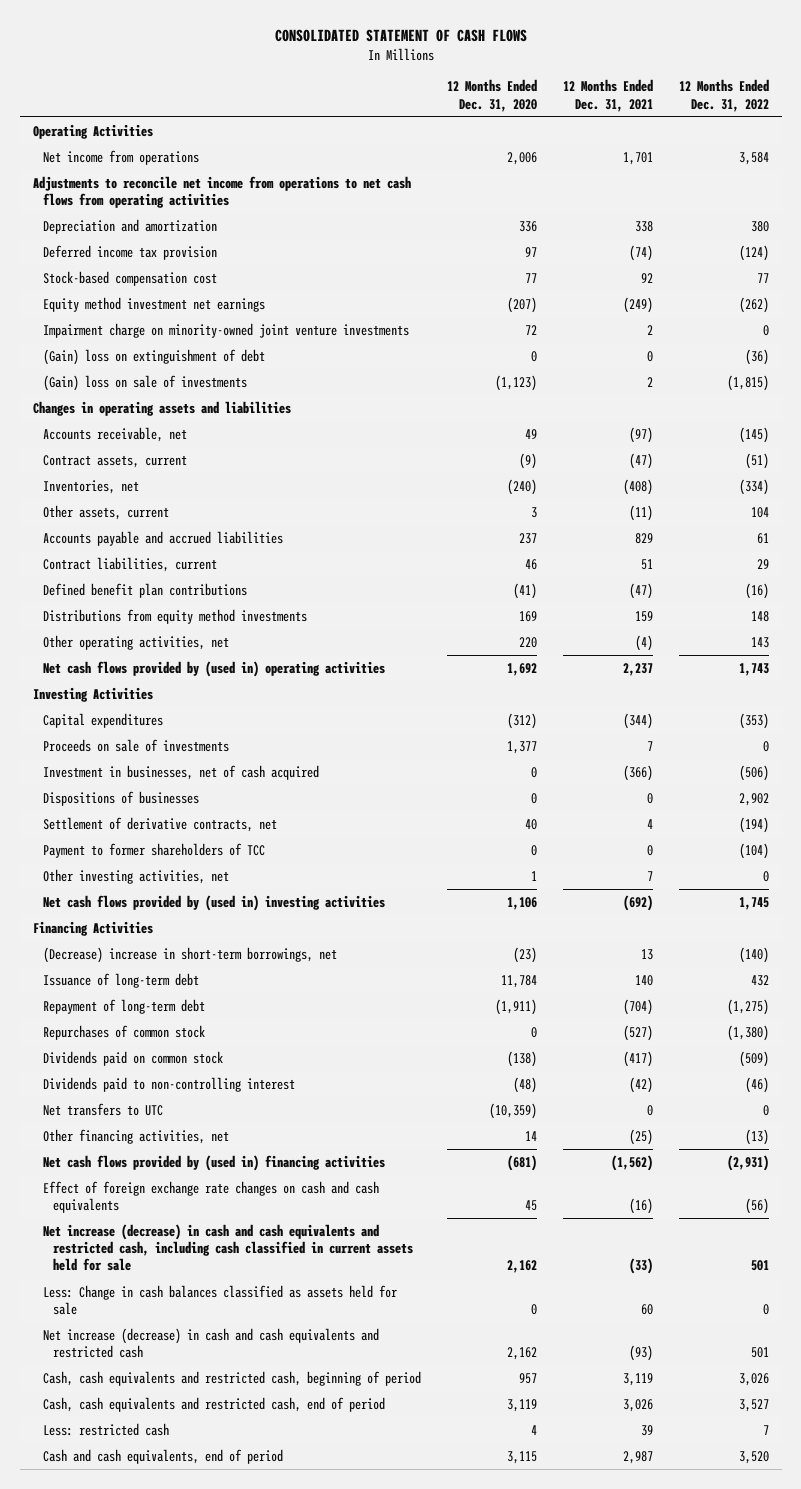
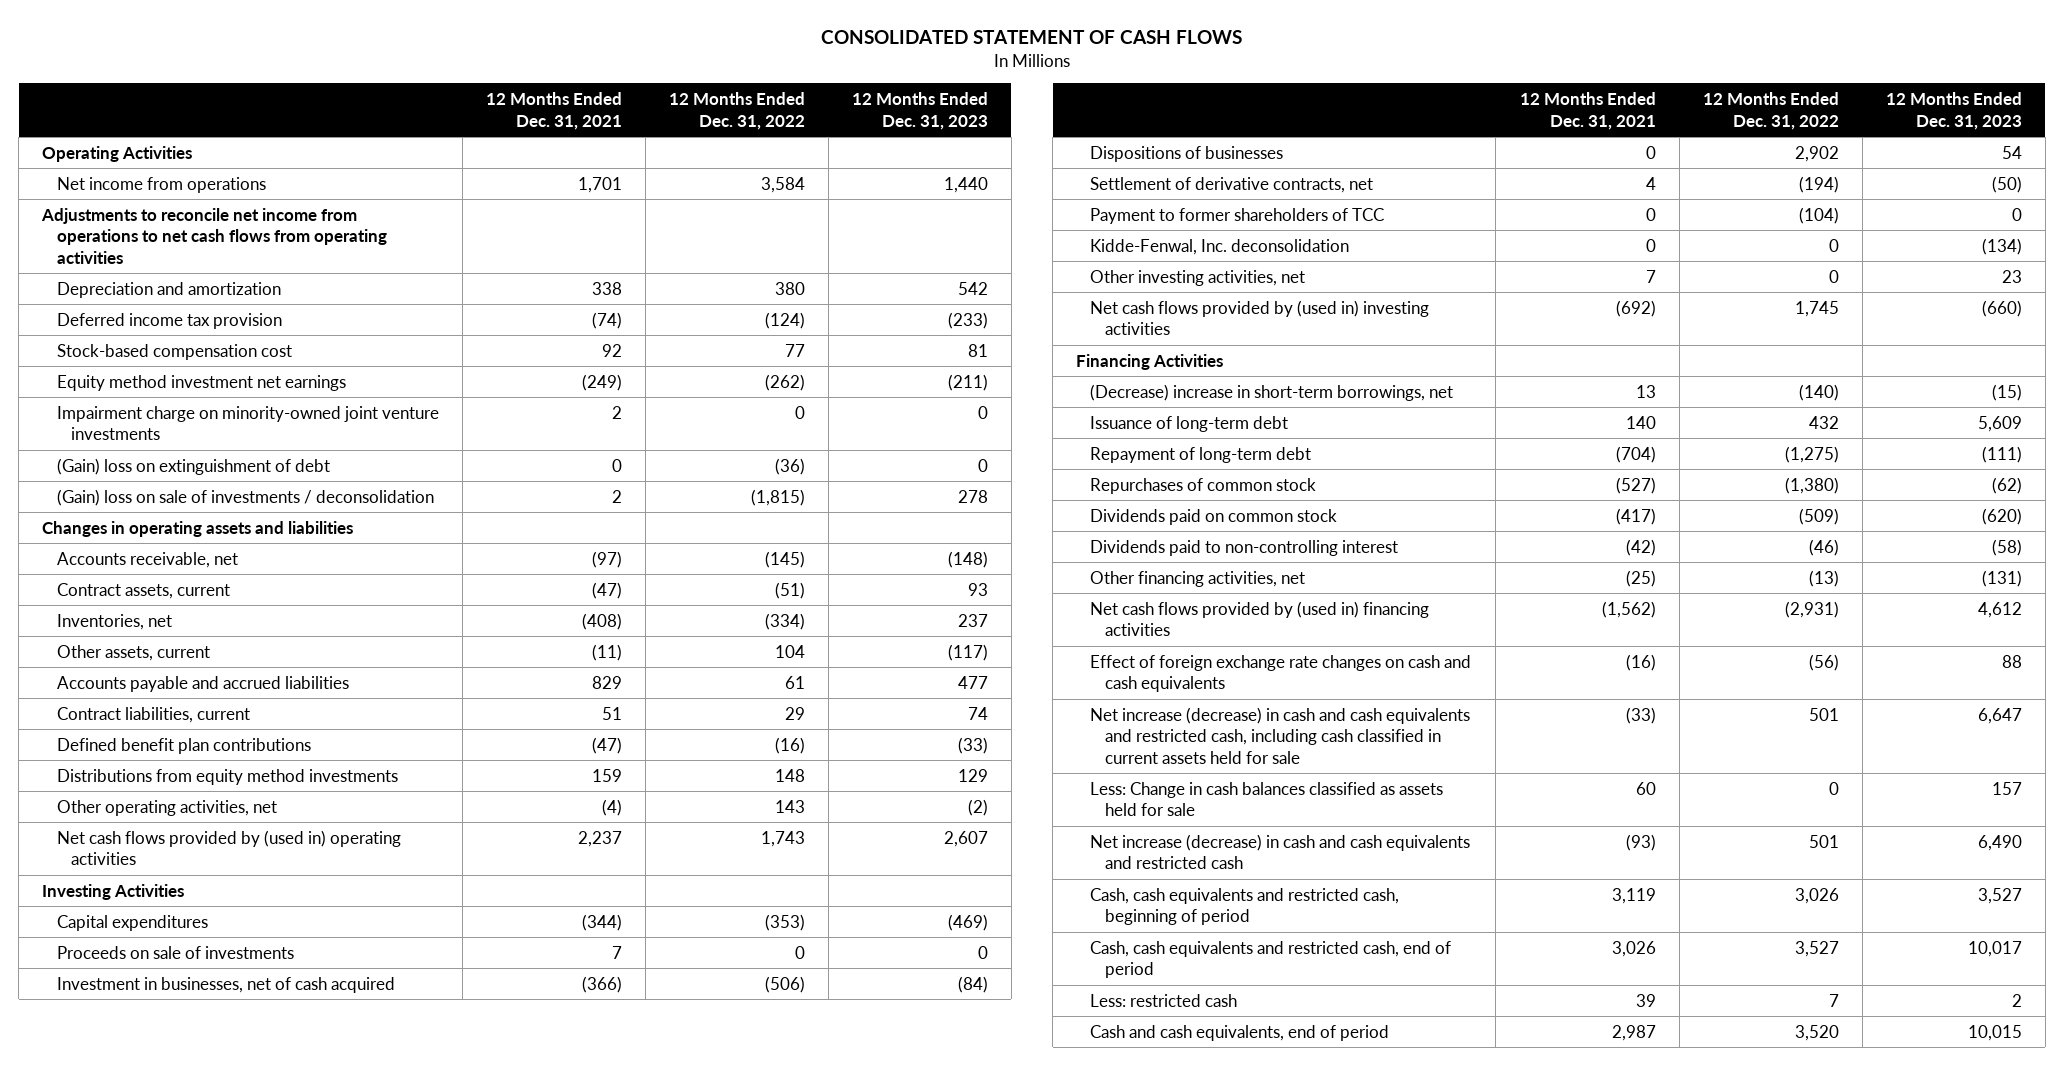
[446,79,537,112] 12 Months Ended Dec. 31, 2020 -> none
none -> [851,91,988,130] 12 Months Ended Dec. 31, 2023
[42,374,247,391] (Gain) loss on sale of investments -> [56,488,434,506] (Gain) loss on sale of investments / deconsolidation
none -> [1090,238,1350,255] Kidde-Fenwal, Inc. deconsolidation
[42,1102,163,1116] Net transfers to UTC -> none

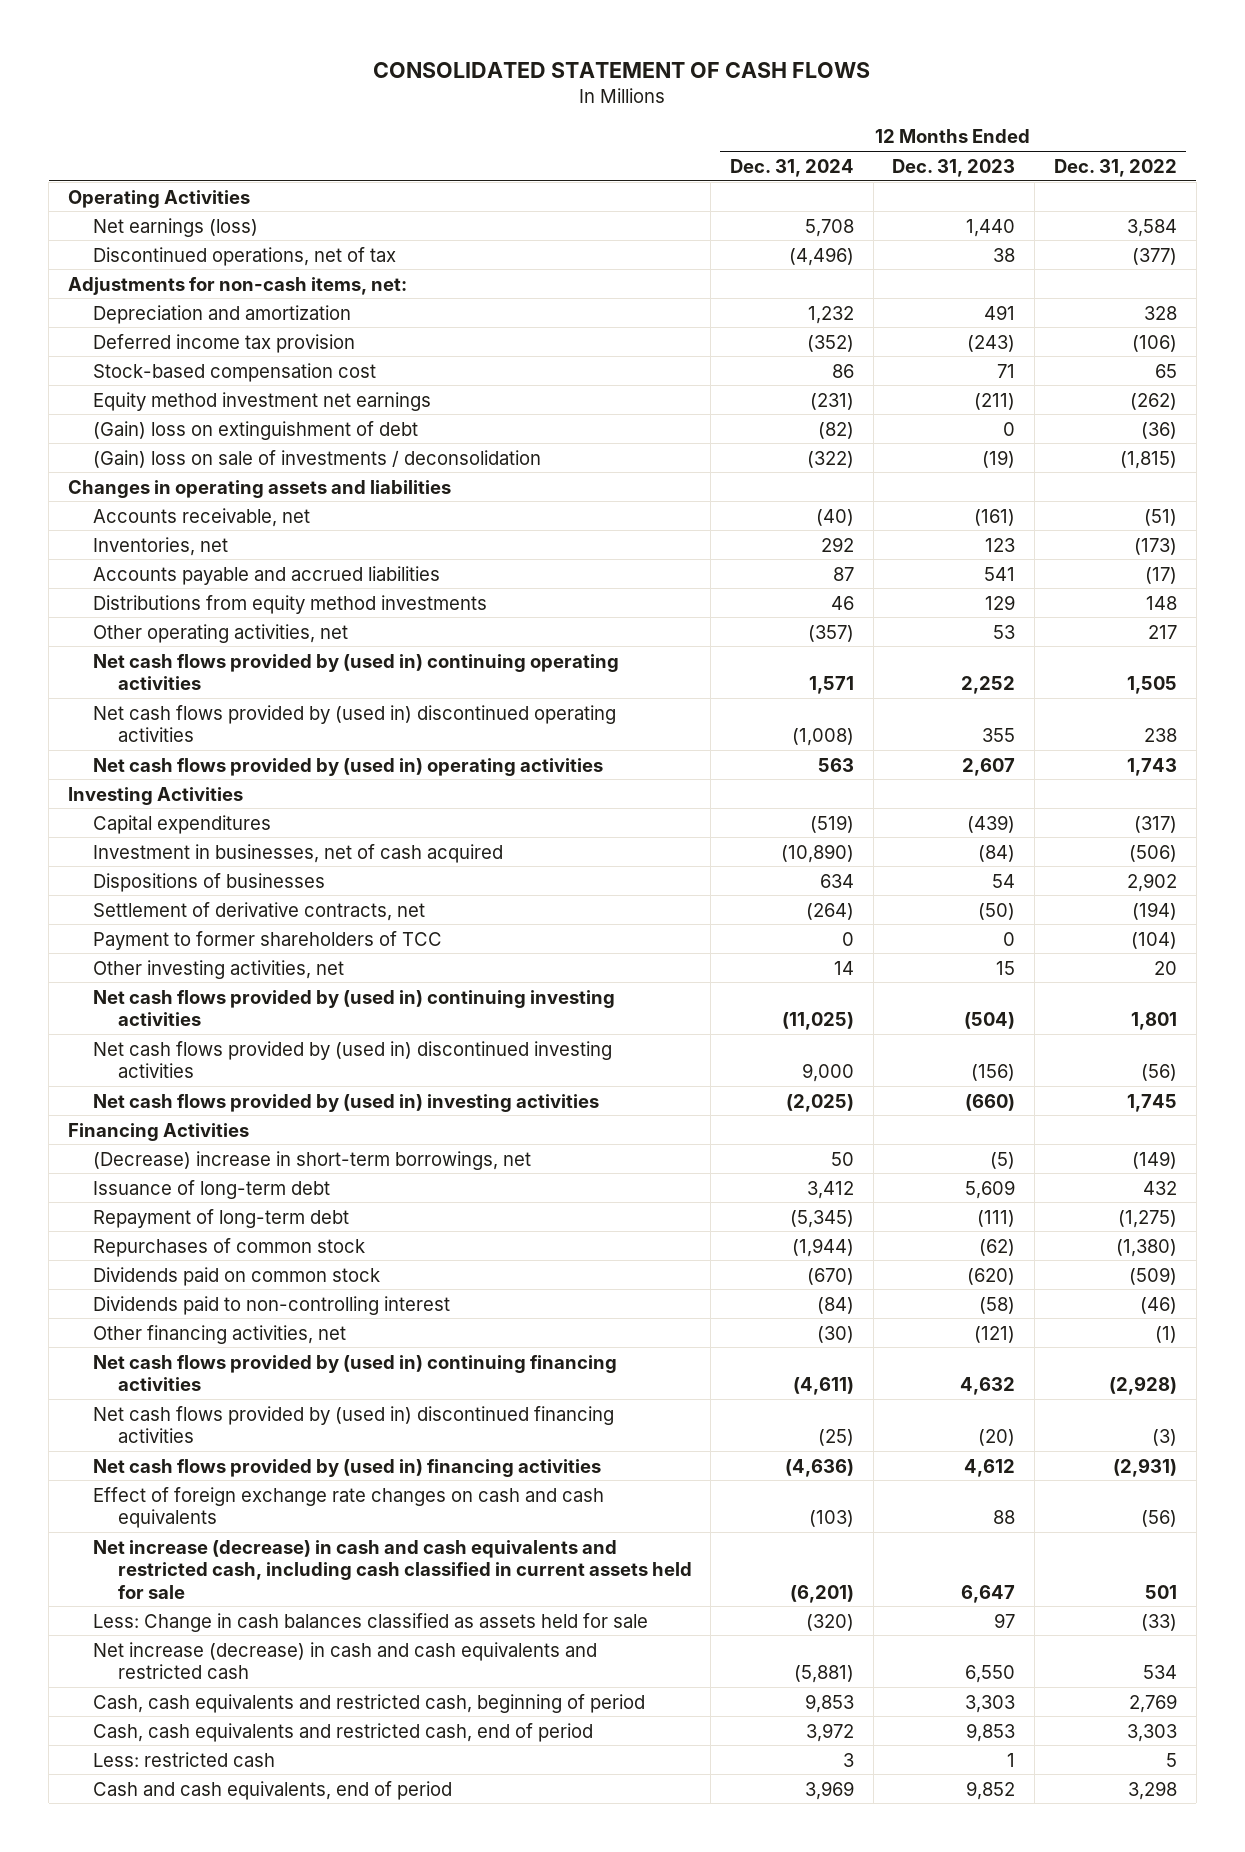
[485,91,622,130] 12 Months Ended Dec. 31, 2021 -> none
none -> [730,158,855,177] Dec. 31, 2024
[56,176,266,193] Net income from operations -> [92,217,258,237] Net earnings (loss)
none -> [92,246,396,266] Discontinued operations, net of tax
[41,207,387,264] Adjustments to reconcile net income from operations to net cash flows from operating activities -> [67,276,407,295] Adjustments for non-cash items, net:
[774,281,805,295] 380 -> [1143,305,1177,320] 328
[957,281,988,295] 542 -> [984,304,1016,320] 491
[764,311,805,329] (124) -> [1131,334,1177,352] (106)
[947,311,988,329] (233) -> [967,334,1016,352] (243)
[784,343,805,357] 77 -> [1154,363,1177,378] 65
[967,343,988,357] 81 -> [997,363,1016,378] 71
[56,405,439,441] Impairment charge on minority-owned joint venture investments -> none
[957,489,988,503] 278 -> [982,449,1016,468] (19)
[56,582,230,599] Contract assets, current -> none
[56,644,210,661] Other assets, current -> none
[56,706,250,723] Contract liabilities, current -> none
[56,737,311,754] Defined benefit plan contributions -> none
[764,550,805,568] (145) -> [1143,508,1177,526] (51)
[947,550,988,568] (148) -> [974,508,1016,526] (161)
[764,612,805,630] (334) -> [1133,537,1177,555] (173)
[957,613,988,627] 237 -> [985,537,1016,552] 123
[784,675,805,689] 61 -> [1144,566,1177,584] (17)
[957,675,988,689] 477 -> [984,566,1016,581] 541
[774,799,805,813] 143 -> [1147,624,1177,639] 217
[967,798,988,816] (2) -> [993,624,1016,639] 53
none -> [92,653,619,691] Net cash flows provided by (used in) continuing operating activities
none -> [92,704,616,743] Net cash flows provided by (used in) discontinued operating activities
[56,945,294,959] Proceeds on sale of investments -> none
[764,913,805,931] (353) -> [1133,815,1177,833] (317)
[947,913,988,931] (469) -> [967,814,1016,833] (439)
[1090,238,1350,255] Kidde-Fenwal, Inc. deconsolidation -> none
[1828,269,1839,283] 0 -> [1153,960,1177,975] 20
[2001,269,2022,283] 23 -> [996,960,1016,975] 15
none -> [92,989,615,1027] Net cash flows provided by (used in) continuing investing activities
none -> [92,1040,612,1079] Net cash flows provided by (used in) discontinued investing activities
[1798,383,1839,401] (140) -> [1131,1150,1177,1169] (149)
[1991,383,2022,401] (15) -> [990,1151,1016,1169] (5)
[1808,569,1839,587] (13) -> [1154,1325,1177,1343] (1)
[1981,569,2022,587] (131) -> [974,1325,1016,1343] (121)
none -> [92,1354,617,1392] Net cash flows provided by (used in) continuing financing activities
none -> [92,1405,614,1444] Net cash flows provided by (used in) discontinued financing activities
[1828,781,1839,795] 0 -> [1140,1613,1177,1631] (33)
[1991,781,2022,795] 157 -> [994,1612,1016,1628] 97
[1808,834,1839,848] 501 -> [1142,1665,1177,1680] 534
[1977,834,2022,851] 6,490 -> [965,1665,1016,1684] 6,550
[1794,887,1839,904] 3,026 -> [1128,1693,1177,1713] 2,769
[1977,887,2022,904] 3,527 -> [965,1694,1016,1713] 3,303
[1794,940,1839,957] 3,527 -> [1126,1723,1177,1742] 3,303
[1967,940,2022,957] 10,017 -> [966,1722,1016,1742] 9,853
[1828,993,1839,1007] 7 -> [1165,1752,1177,1767] 5
[2011,993,2022,1007] 2 -> [1007,1752,1016,1767] 1
[1794,1024,1839,1041] 3,520 -> [1127,1780,1177,1800] 3,298
[1967,1024,2022,1041] 10,015 -> [966,1780,1016,1800] 9,852

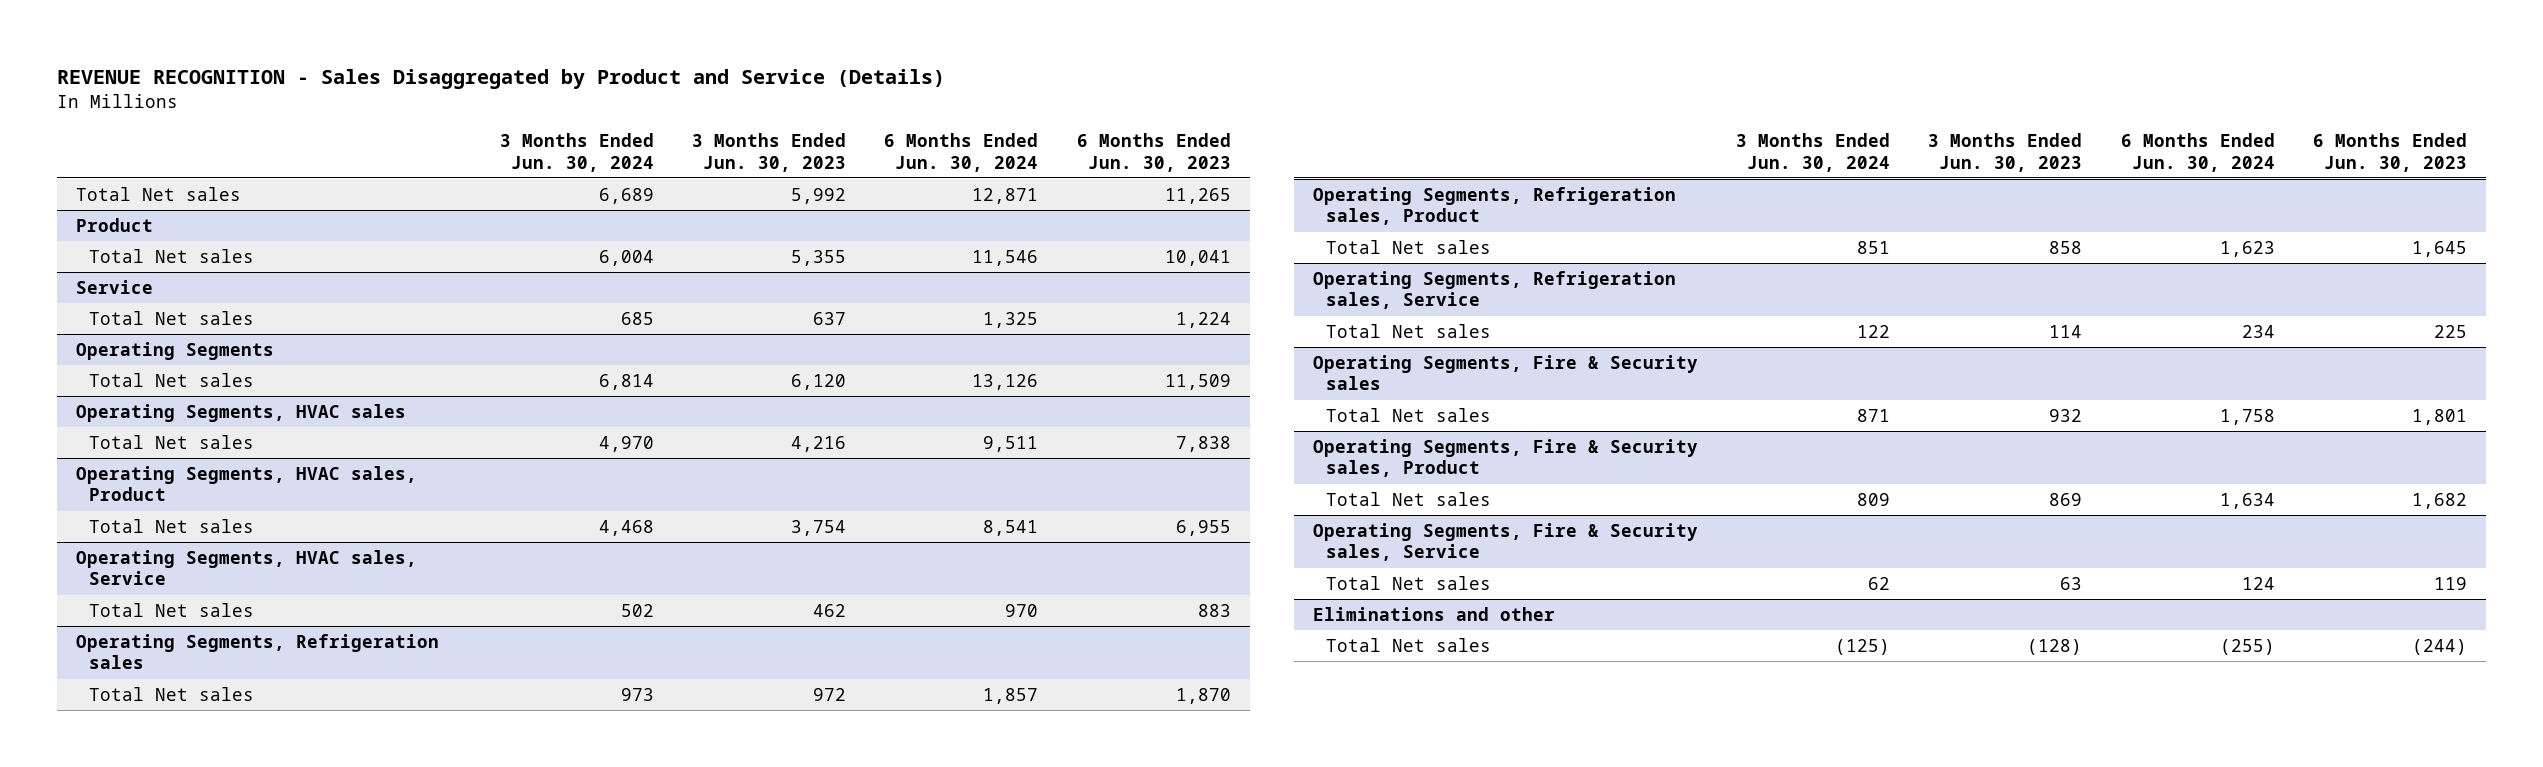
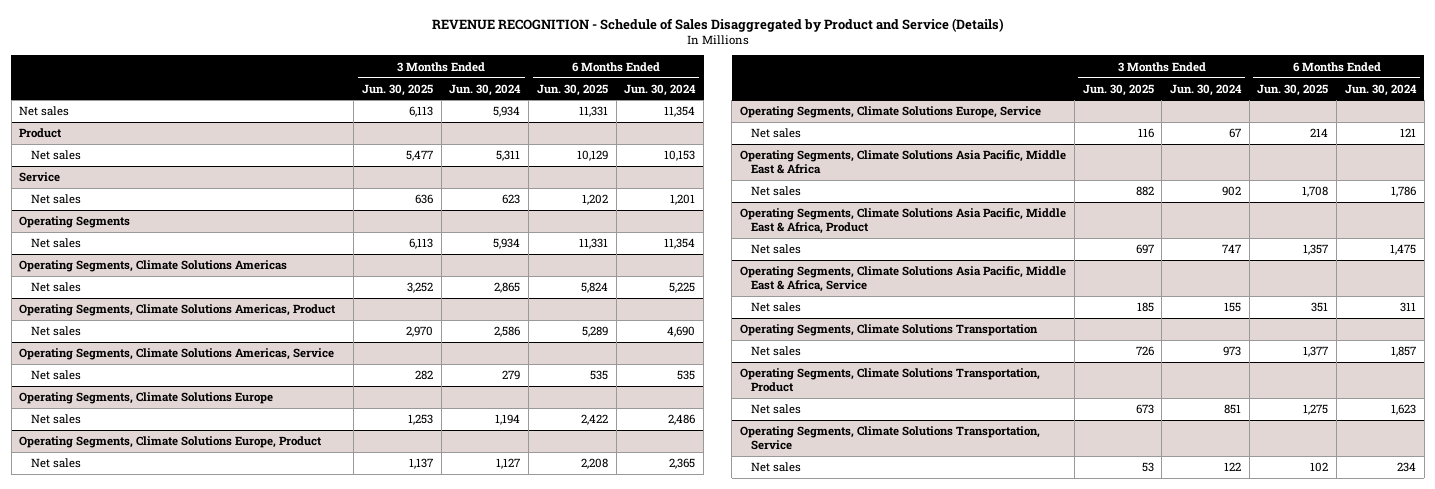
[57,69,946,90] REVENUE RECOGNITION - Sales Disaggregated by Product and Service (Details) -> [431,17,1004,32] REVENUE RECOGNITION - Schedule of Sales Disaggregated by Product and Service (Details)
[692,133,847,172] 3 Months Ended Jun. 30, 2023 -> none
[1076,133,1231,172] 6 Months Ended Jun. 30, 2023 -> none
none -> [361,83,433,96] Jun. 30, 2025
none -> [536,83,608,96] Jun. 30, 2025
[76,186,242,201] Total Net sales -> [19,106,70,117] Net sales
[598,187,654,204] 6,689 -> [493,106,521,118] 5,934
[972,187,1039,204] 12,871 -> [664,106,696,118] 11,354
[89,248,255,263] Total Net sales -> [30,150,81,161] Net sales
[598,249,654,266] 6,004 -> [496,150,521,162] 5,311
[972,249,1039,266] 11,546 -> [664,150,696,162] 10,153
[89,310,255,325] Total Net sales -> [30,194,81,205] Net sales
[620,311,654,325] 685 -> [502,194,521,205] 623
[983,311,1039,328] 1,325 -> [670,194,696,206] 1,201
[76,403,407,422] Operating Segments, HVAC sales -> none
[76,465,418,502] Operating Segments, HVAC sales, Product -> none
[76,549,418,586] Operating Segments, HVAC sales, Service -> none
[76,633,440,670] Operating Segments, Refrigeration sales -> none
[1312,186,1676,226] Operating Segments, Refrigeration sales, Product -> none
[1312,270,1676,310] Operating Segments, Refrigeration sales, Service -> none
[1312,354,1698,391] Operating Segments, Fire & Security sales -> none
[1312,438,1698,478] Operating Segments, Fire & Security sales, Product -> none
[1312,522,1698,562] Operating Segments, Fire & Security sales, Service -> none
[1312,606,1555,621] Eliminations and other -> none
[89,372,255,387] Total Net sales -> [30,238,81,249] Net sales
[598,373,654,390] 6,814 -> [493,238,521,250] 5,934
[972,373,1039,390] 13,126 -> [664,238,696,250] 11,354
none -> [19,260,288,273] Operating Segments, Climate Solutions Americas
[89,434,255,449] Total Net sales -> [30,282,81,293] Net sales
[598,435,654,452] 4,970 -> [494,282,521,294] 2,865
[983,435,1039,452] 9,511 -> [669,282,696,294] 5,225
none -> [19,304,337,317] Operating Segments, Climate Solutions Americas, Product
[89,518,255,533] Total Net sales -> [30,326,81,337] Net sales
[598,519,654,536] 4,468 -> [494,326,521,338] 2,586
[983,519,1039,536] 8,541 -> [667,326,696,338] 4,690
none -> [19,348,335,361] Operating Segments, Climate Solutions Americas, Service
[89,602,255,617] Total Net sales -> [30,370,81,381] Net sales
[620,603,654,617] 502 -> [502,370,521,381] 279
[1005,603,1039,617] 970 -> [677,370,696,381] 535
none -> [19,392,274,405] Operating Segments, Climate Solutions Europe
[89,686,255,701] Total Net sales -> [30,414,81,425] Net sales
[620,687,654,701] 973 -> [495,414,521,426] 1,194
[983,687,1039,704] 1,857 -> [668,414,696,426] 2,486
none -> [19,436,323,449] Operating Segments, Climate Solutions Europe, Product
[1325,239,1491,254] Total Net sales -> [30,458,81,469] Net sales
[1856,240,1890,254] 851 -> [496,458,521,470] 1,127
[2219,240,2275,257] 1,623 -> [669,458,696,470] 2,365
none -> [740,106,1042,119] Operating Segments, Climate Solutions Europe, Service
[1325,323,1491,338] Total Net sales -> [751,128,802,139] Net sales
[1856,324,1890,338] 122 -> [1228,128,1241,139] 67
[2241,324,2275,338] 234 -> [1399,128,1416,138] 121
none -> [740,150,1067,174] Operating Segments, Climate Solutions Asia Pacific, Middle East & Africa
[1325,407,1491,422] Total Net sales -> [751,186,802,197] Net sales
[1856,408,1890,422] 871 -> [1221,186,1241,197] 902
[2219,408,2275,425] 1,758 -> [1390,186,1416,198] 1,786
none -> [740,208,1067,234] Operating Segments, Climate Solutions Asia Pacific, Middle East & Africa, Product
[1325,491,1491,506] Total Net sales -> [751,244,802,255] Net sales
[1856,492,1890,506] 809 -> [1221,244,1241,254] 747
[2219,492,2275,509] 1,634 -> [1389,244,1416,256] 1,475
none -> [740,266,1067,292] Operating Segments, Climate Solutions Asia Pacific, Middle East & Africa, Service
[1325,575,1491,590] Total Net sales -> [751,302,802,313] Net sales
[1867,576,1890,590] 62 -> [1223,302,1241,313] 155
[2241,576,2275,590] 124 -> [1399,302,1416,313] 311
none -> [740,324,1039,337] Operating Segments, Climate Solutions Transportation
[1325,637,1491,652] Total Net sales -> [751,346,802,357] Net sales
[1834,638,1890,655] (125) -> [1222,346,1241,357] 973
[2219,638,2275,655] (255) -> [1390,346,1416,358] 1,857
none -> [740,368,1041,392] Operating Segments, Climate Solutions Transportation, Product
none -> [751,404,802,415] Net sales
none -> [740,426,1041,450] Operating Segments, Climate Solutions Transportation, Service
none -> [751,462,802,473] Net sales

